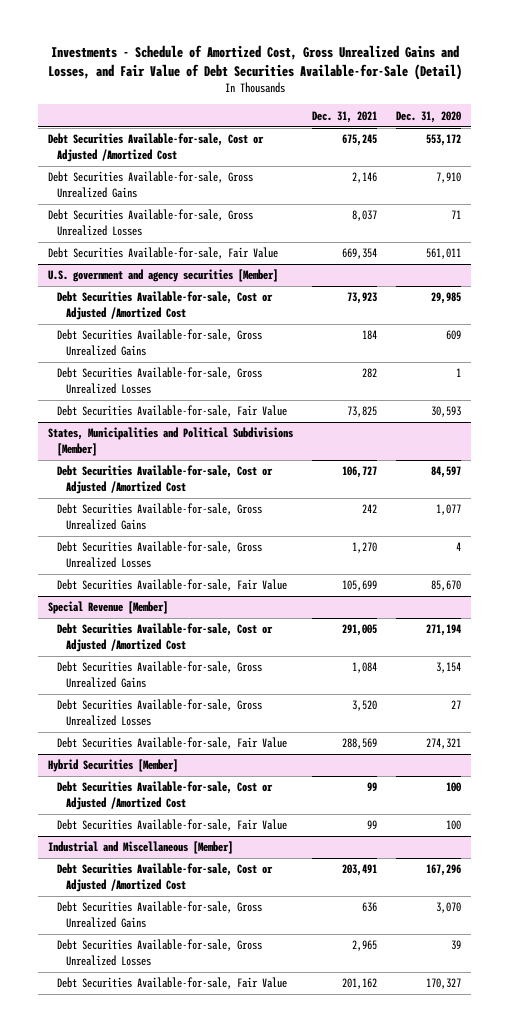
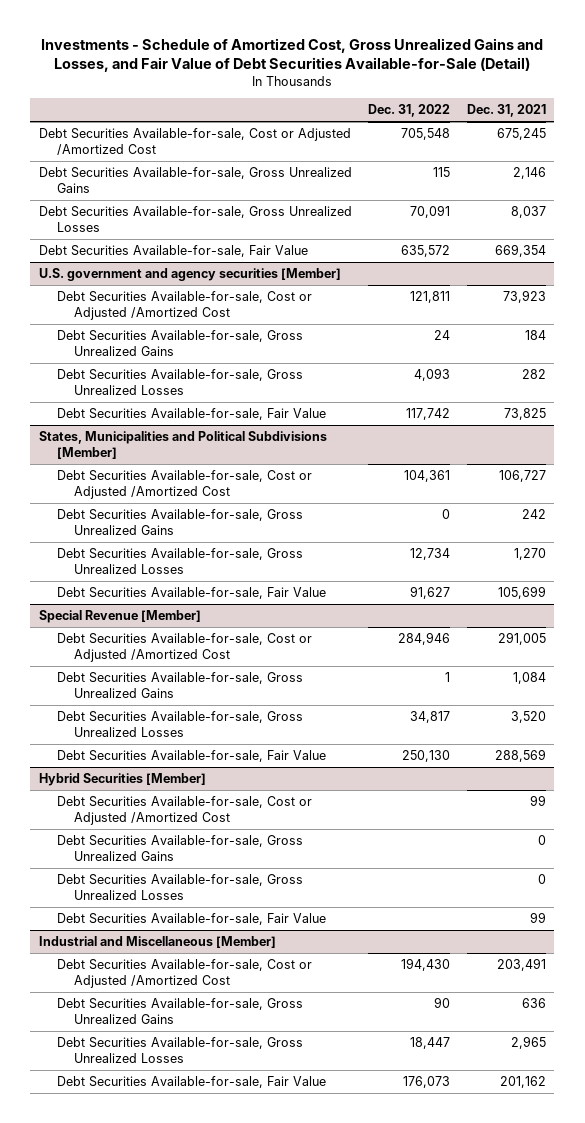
[396,110,462,123] Dec. 31, 2020 -> none
none -> [368,104,451,118] Dec. 31, 2022
none -> [56,835,303,861] Debt Securities Available-for-sale, Gross Unrealized Gains
none -> [56,874,303,900] Debt Securities Available-for-sale, Gross Unrealized Losses

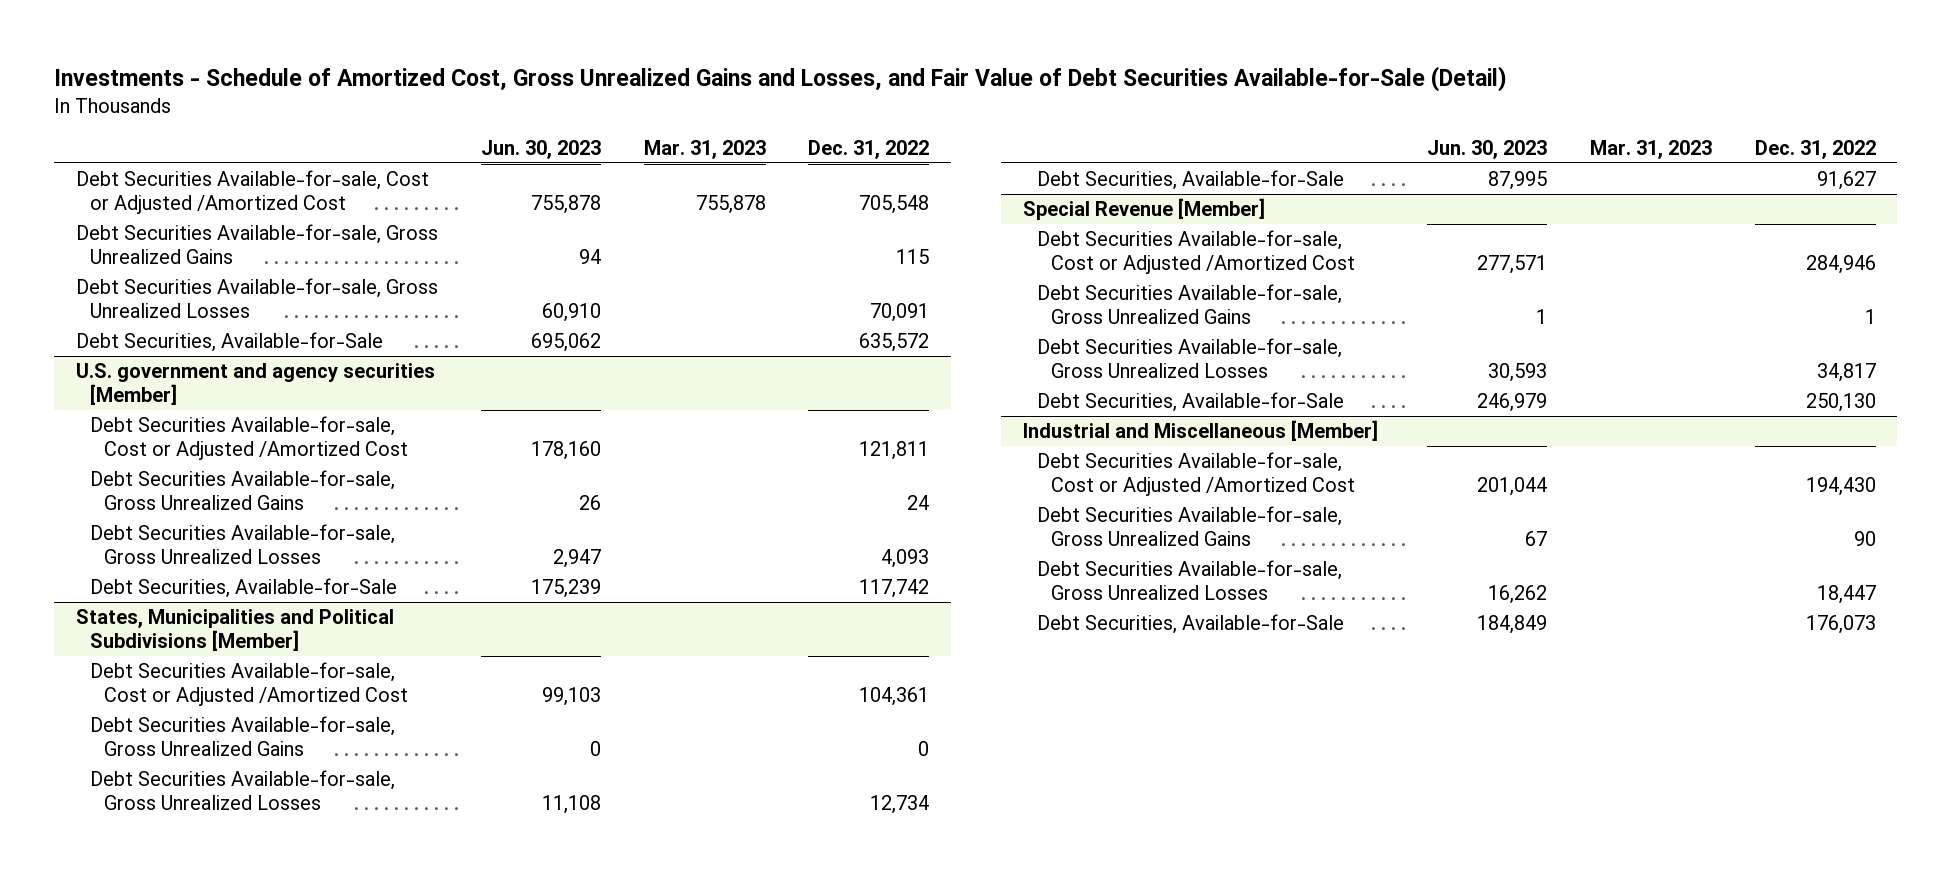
[467,104,547,118] Dec. 31, 2021 -> none
none -> [480,140,601,160] Jun. 30, 2023
none -> [643,140,766,160] Mar. 31, 2023
[38,245,308,258] Debt Securities Available-for-sale, Fair Value -> [75,331,383,352] Debt Securities, Available-for-Sale
[56,408,326,421] Debt Securities Available-for-sale, Fair Value -> [90,577,398,598] Debt Securities, Available-for-Sale
[56,587,326,600] Debt Securities Available-for-sale, Fair Value -> [1036,169,1344,190] Debt Securities, Available-for-Sale
[38,773,206,787] Hybrid Securities [Member] -> none
[56,796,312,825] Debt Securities Available-for-sale, Cost or Adjusted /Amortized Cost -> none
[56,835,303,861] Debt Securities Available-for-sale, Gross Unrealized Gains -> none
[56,874,303,900] Debt Securities Available-for-sale, Gross Unrealized Losses -> none
[56,913,326,926] Debt Securities Available-for-sale, Fair Value -> none
[56,750,326,763] Debt Securities Available-for-sale, Fair Value -> [1036,391,1344,412] Debt Securities, Available-for-Sale
[56,1076,326,1089] Debt Securities Available-for-sale, Fair Value -> [1036,613,1344,634] Debt Securities, Available-for-Sale

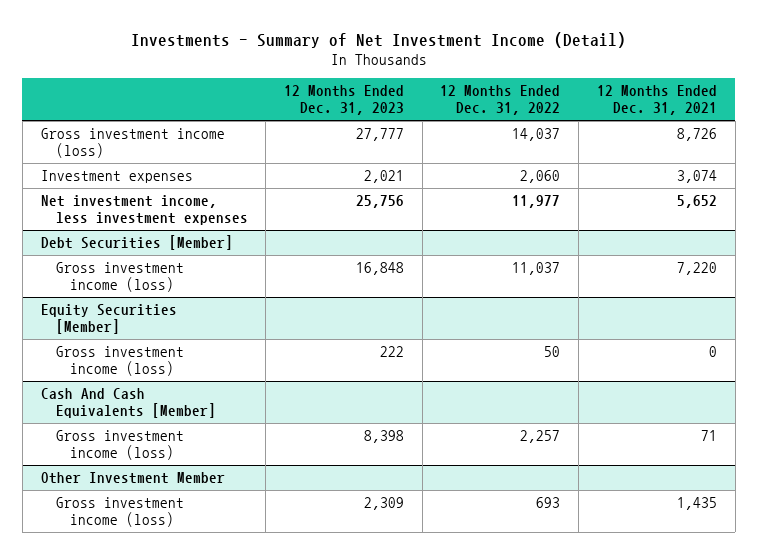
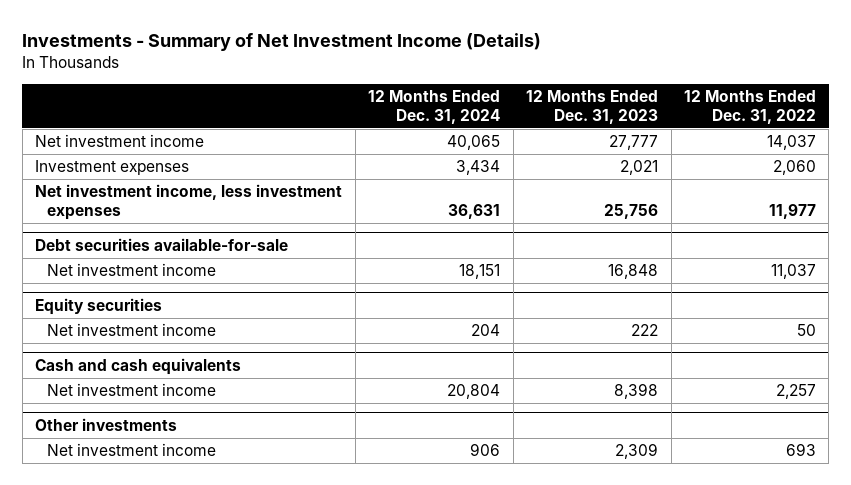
[130,31,626,48] Investments - Summary of Net Investment Income (Detail) -> [22,32,542,51] Investments - Summary of Net Investment Income (Details)
[596,85,717,116] 12 Months Ended Dec. 31, 2021 -> none
none -> [368,90,501,124] 12 Months Ended Dec. 31, 2024
[40,127,225,159] Gross investment income (loss) -> [35,134,205,148] Net investment income
[40,234,233,250] Debt Securities [Member] -> [35,237,289,251] Debt securities available-for-sale
[55,261,184,293] Gross investment income (loss) -> [46,263,216,277] Net investment income
[40,303,177,335] Equity Securities [Member] -> [35,297,163,315] Equity securities
[55,345,184,377] Gross investment income (loss) -> [46,323,216,337] Net investment income
[40,387,216,419] Cash And Cash Equivalents [Member] -> [35,357,242,375] Cash and cash equivalents
[55,429,184,461] Gross investment income (loss) -> [46,383,216,397] Net investment income
[40,471,225,484] Other Investment Member -> [35,417,178,431] Other investments
[55,496,184,528] Gross investment income (loss) -> [46,443,216,457] Net investment income

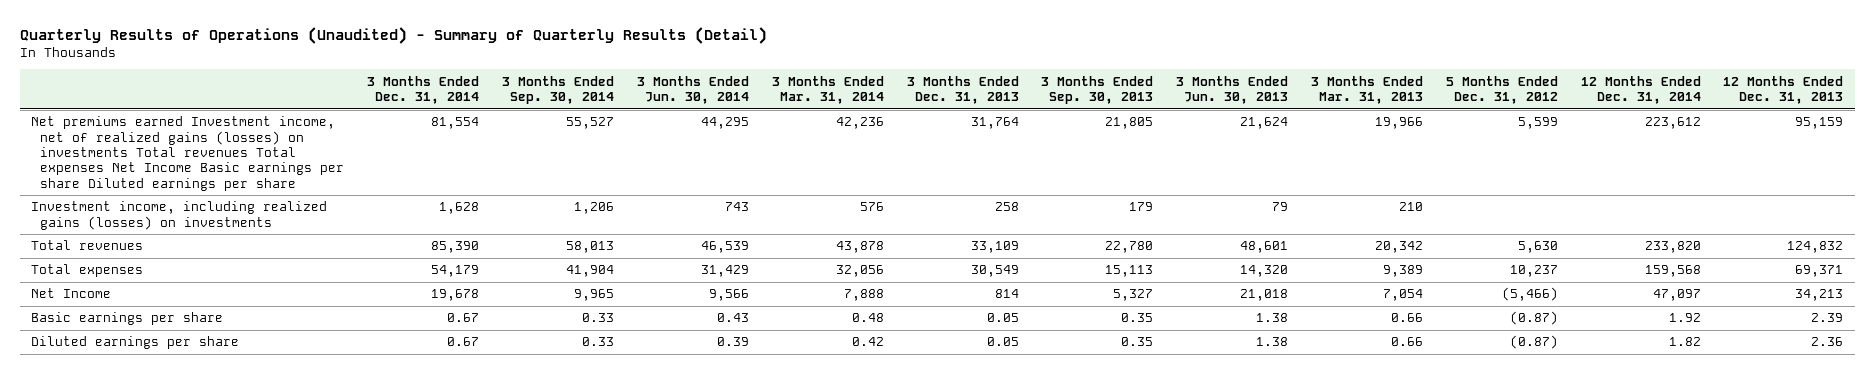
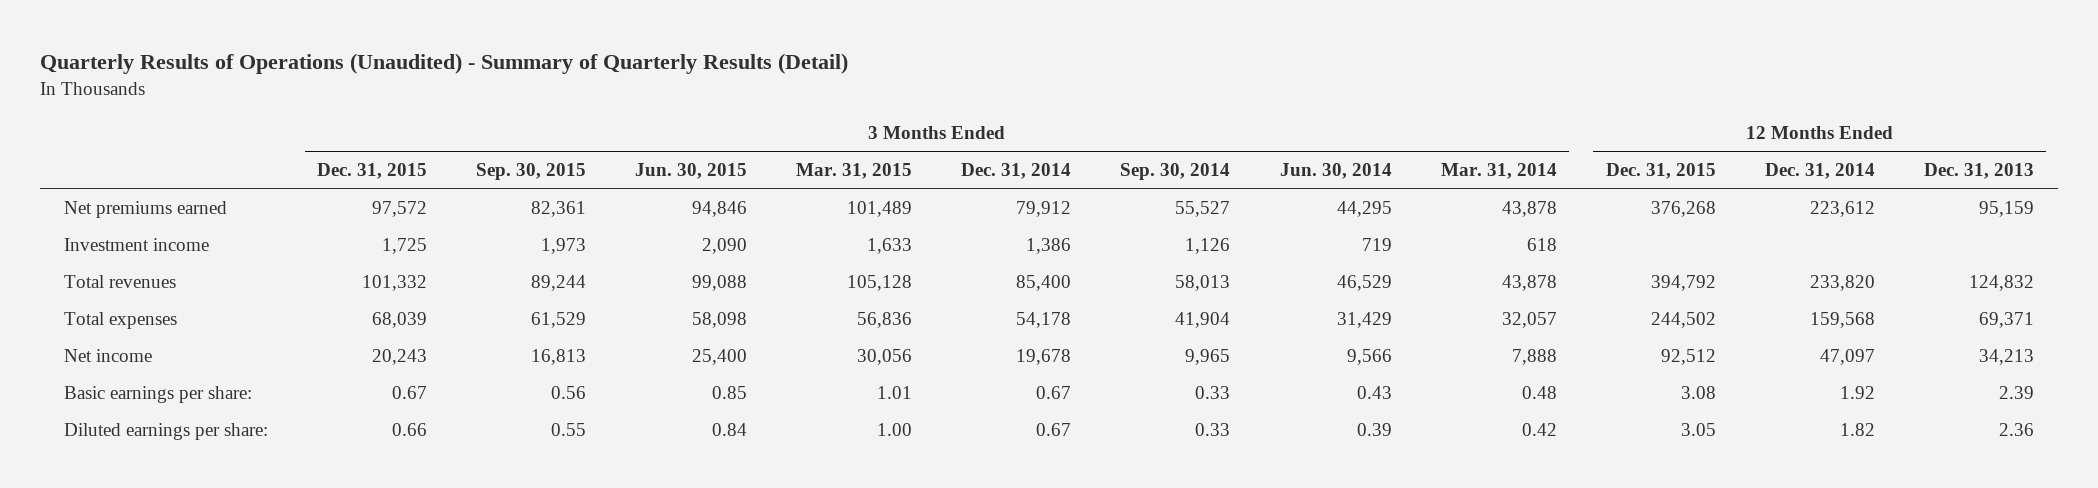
[906,75,1019,105] 3 Months Ended Dec. 31, 2013 -> none
[1041,75,1154,105] 3 Months Ended Sep. 30, 2013 -> none
[1176,75,1289,105] 3 Months Ended Jun. 30, 2013 -> none
[1310,75,1423,105] 3 Months Ended Mar. 31, 2013 -> none
[1445,75,1558,105] 5 Months Ended Dec. 31, 2012 -> none
none -> [317,162,428,179] Dec. 31, 2015
none -> [476,162,587,180] Sep. 30, 2015
none -> [635,162,748,179] Jun. 30, 2015
none -> [796,162,913,179] Mar. 31, 2015
none -> [1605,162,1716,179] Dec. 31, 2015
[31,116,345,191] Net premiums earned Investment income, net of realized gains (losses) on investments Total revenues Total expenses Net Income Basic earnings per share Diluted earnings per share -> none
none -> [64,200,228,218] Net premiums earned
[31,201,328,230] Investment income, including realized gains (losses) on investments -> [64,237,210,251] Investment income
[439,202,480,215] 1,628 -> [1026,237,1072,254] 1,386
[574,202,615,215] 1,206 -> [1185,237,1231,254] 1,126
[724,202,749,212] 743 -> [1361,237,1392,251] 719
[859,202,884,212] 576 -> [1526,237,1557,251] 618
[431,241,480,254] 85,390 -> [1016,274,1072,291] 85,400
[700,241,749,254] 46,539 -> [1336,274,1392,291] 46,529
[431,265,480,278] 54,179 -> [1016,311,1072,328] 54,178
[835,265,884,278] 32,056 -> [1501,311,1557,328] 32,057
[31,288,112,299] Net Income -> [64,348,153,362] Net income
[31,312,224,326] Basic earnings per share -> [64,385,253,403] Basic earnings per share:
[31,336,240,350] Diluted earnings per share -> [64,422,269,440] Diluted earnings per share:

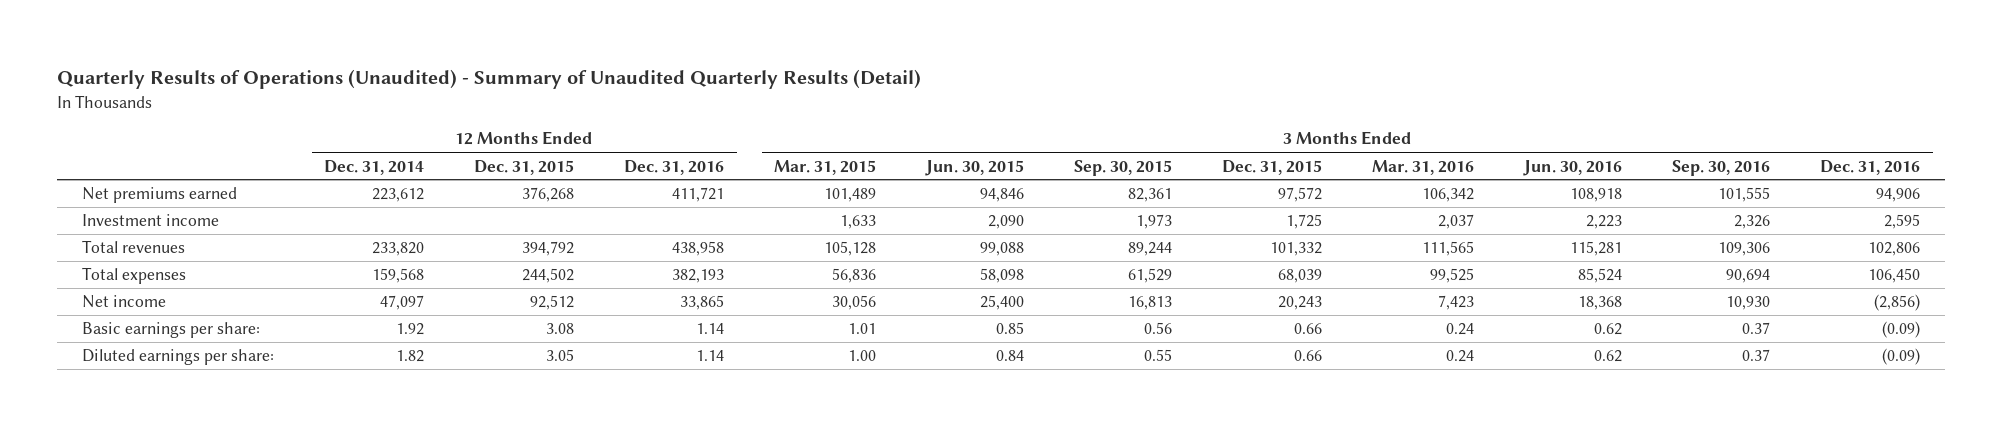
[39,53,848,75] Quarterly Results of Operations (Unaudited) - Summary of Quarterly Results (Detail) -> [57,69,922,90] Quarterly Results of Operations (Unaudited) - Summary of Unaudited Quarterly Results (Detail)
[961,162,1072,179] Dec. 31, 2014 -> none
[1120,162,1231,180] Sep. 30, 2014 -> none
[1279,162,1392,179] Jun. 30, 2014 -> none
[1440,162,1557,179] Mar. 31, 2014 -> none
[1923,162,2034,179] Dec. 31, 2013 -> none
none -> [624,159,725,175] Dec. 31, 2016
none -> [1372,159,1475,175] Mar. 31, 2016
none -> [1523,159,1623,176] Jun. 30, 2016
none -> [1672,159,1771,176] Sep. 30, 2016
none -> [1820,159,1921,175] Dec. 31, 2016
[392,385,428,399] 0.67 -> [1294,323,1323,335] 0.66

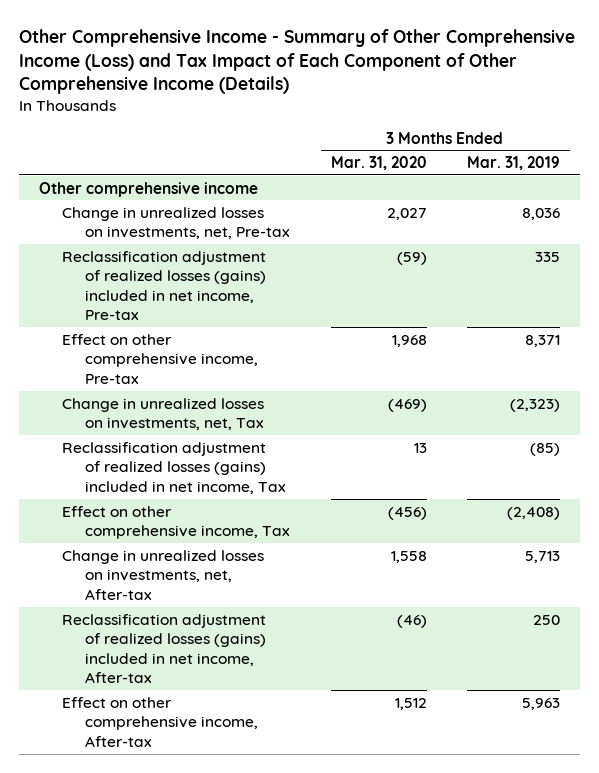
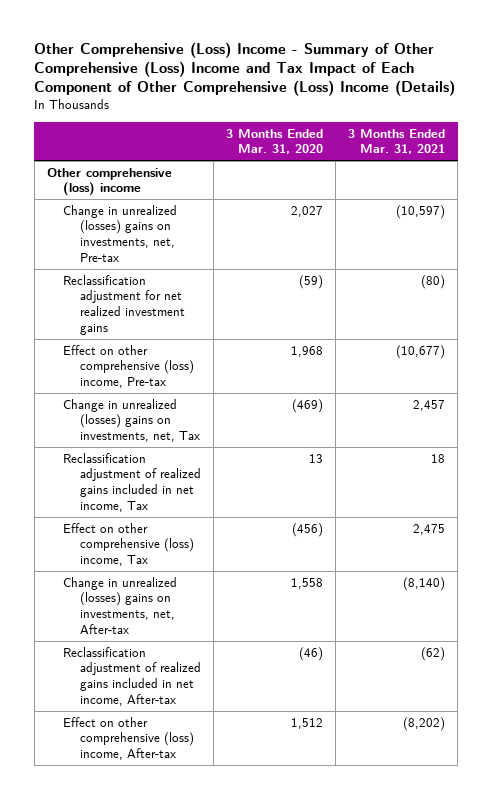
[19,28,576,95] Other Comprehensive Income - Summary of Other Comprehensive Income (Loss) and Tax Impact of Each Component of Other Comprehensive Income (Details) -> [34,41,456,97] Other Comprehensive (Loss) Income - Summary of Other Comprehensive (Loss) Income and Tax Impact of Each Component of Other Comprehensive (Loss) Income (Details)
[467,156,561,171] Mar. 31, 2019 -> none
none -> [348,128,446,155] 3 Months Ended Mar. 31, 2021
[39,181,259,197] Other comprehensive income -> [46,167,172,197] Other comprehensive (loss) income
[62,206,291,240] Change in unrealized losses on investments, net, Pre-tax -> [63,204,178,262] Change in unrealized (losses) gains on investments, net, Pre-tax
[62,250,267,321] Reclassification adjustment of realized losses (gains) included in net income, Pre-tax -> [63,274,186,335] Reclassification adjustment for net realized investment gains
[62,333,259,384] Effect on other comprehensive income, Pre-tax -> [63,344,195,388] Effect on other comprehensive (loss) income, Pre-tax
[62,397,265,431] Change in unrealized losses on investments, net, Tax -> [63,398,201,442] Change in unrealized (losses) gains on investments, net, Tax
[62,441,287,494] Reclassification adjustment of realized losses (gains) included in net income, Tax -> [63,452,202,512] Reclassification adjustment of realized gains included in net income, Tax
[62,505,291,540] Effect on other comprehensive income, Tax -> [63,522,195,566] Effect on other comprehensive (loss) income, Tax
[62,549,265,600] Change in unrealized losses on investments, net, After-tax -> [63,576,178,634] Change in unrealized (losses) gains on investments, net, After-tax
[62,613,267,684] Reclassification adjustment of realized losses (gains) included in net income, After-tax -> [63,646,202,706] Reclassification adjustment of realized gains included in net income, After-tax
[62,696,259,747] Effect on other comprehensive income, After-tax -> [63,716,195,760] Effect on other comprehensive (loss) income, After-tax

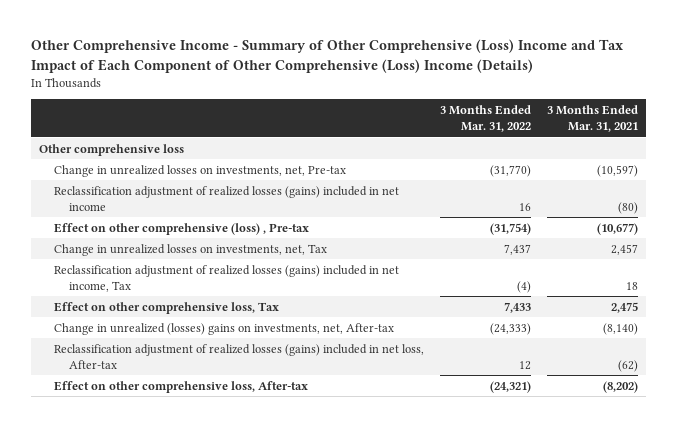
[34,41,456,97] Other Comprehensive (Loss) Income - Summary of Other Comprehensive (Loss) Income and Tax Impact of Each Component of Other Comprehensive (Loss) Income (Details) -> [31,39,624,73] Other Comprehensive Income - Summary of Other Comprehensive (Loss) Income and Tax Impact of Each Component of Other Comprehensive (Loss) Income (Details)
[226,128,324,155] 3 Months Ended Mar. 31, 2020 -> none
none -> [440,105,532,132] 3 Months Ended Mar. 31, 2022
[46,167,172,197] Other comprehensive (loss) income -> [39,143,185,156] Other comprehensive loss
[63,204,178,262] Change in unrealized (losses) gains on investments, net, Pre-tax -> [54,164,347,177] Change in unrealized losses on investments, net, Pre-tax
[63,274,186,335] Reclassification adjustment for net realized investment gains -> [54,185,400,211] Reclassification adjustment of realized losses (gains) included in net income
[63,344,195,388] Effect on other comprehensive (loss) income, Pre-tax -> [54,222,310,235] Effect on other comprehensive (loss) , Pre-tax
[63,398,201,442] Change in unrealized (losses) gains on investments, net, Tax -> [54,243,328,256] Change in unrealized losses on investments, net, Tax
[63,452,202,512] Reclassification adjustment of realized gains included in net income, Tax -> [54,264,400,292] Reclassification adjustment of realized losses (gains) included in net income, Tax
[63,522,195,566] Effect on other comprehensive (loss) income, Tax -> [54,301,280,314] Effect on other comprehensive loss, Tax
[63,646,202,706] Reclassification adjustment of realized gains included in net income, After-tax -> [54,343,425,369] Reclassification adjustment of realized losses (gains) included in net loss, After-tax
[63,716,195,760] Effect on other comprehensive (loss) income, After-tax -> [54,380,309,393] Effect on other comprehensive loss, After-tax

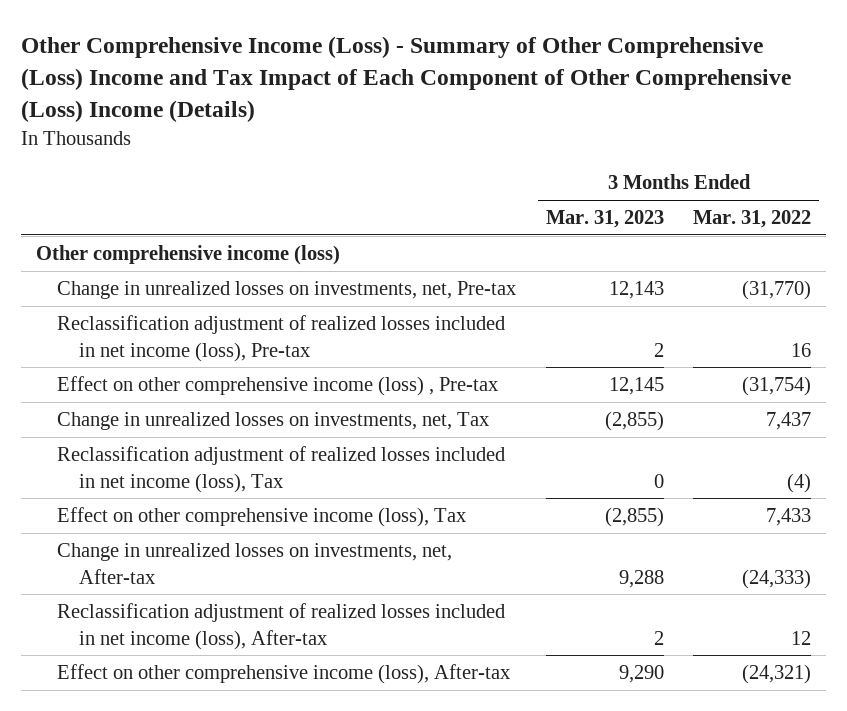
[31,39,624,73] Other Comprehensive Income - Summary of Other Comprehensive (Loss) Income and Tax Impact of Each Component of Other Comprehensive (Loss) Income (Details) -> [20,35,791,122] Other Comprehensive Income (Loss) - Summary of Other Comprehensive (Loss) Income and Tax Impact of Each Component of Other Comprehensive (Loss) Income (Details)
[547,105,639,132] 3 Months Ended Mar. 31, 2021 -> none
none -> [545,210,664,229] Mar. 31, 2023
[39,143,185,156] Other comprehensive loss -> [35,245,340,266] Other comprehensive income (loss)
[54,185,400,211] Reclassification adjustment of realized losses (gains) included in net income -> [57,315,506,362] Reclassification adjustment of realized losses included in net income (loss), Pre-tax
[54,222,310,235] Effect on other comprehensive (loss) , Pre-tax -> [57,376,499,397] Effect on other comprehensive income (loss) , Pre-tax
[54,264,400,292] Reclassification adjustment of realized losses (gains) included in net income, Tax -> [57,446,506,493] Reclassification adjustment of realized losses included in net income (loss), Tax
[54,301,280,314] Effect on other comprehensive loss, Tax -> [57,507,467,528] Effect on other comprehensive income (loss), Tax
[54,322,395,335] Change in unrealized (losses) gains on investments, net, After-tax -> [57,543,453,584] Change in unrealized losses on investments, net, After-tax
[54,343,425,369] Reclassification adjustment of realized losses (gains) included in net loss, After-tax -> [57,603,506,650] Reclassification adjustment of realized losses included in net income (loss), After-tax
[54,380,309,393] Effect on other comprehensive loss, After-tax -> [57,664,511,685] Effect on other comprehensive income (loss), After-tax

